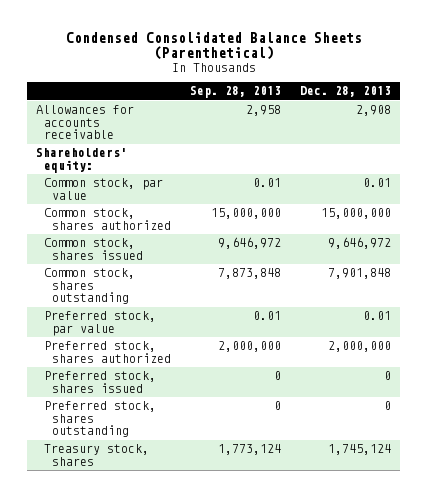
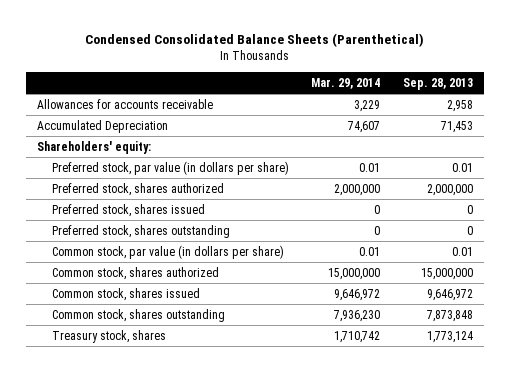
[299,86,391,98] Dec. 28, 2013 -> none
none -> [311,77,381,89] Mar. 29, 2014
none -> [37,119,169,133] Accumulated Depreciation
[44,178,164,200] Common stock, par value -> none
[44,311,157,336] Preferred stock, par value -> [51,160,289,175] Preferred stock, par value (in dollars per share)
none -> [51,244,284,259] Common stock, par value (in dollars per share)
[44,208,171,230] Common stock, shares authorized -> [51,266,219,280] Common stock, shares authorized
[44,238,143,260] Common stock, shares issued -> [51,287,200,301] Common stock, shares issued
[44,268,136,305] Common stock, shares outstanding -> [51,308,225,322] Common stock, shares outstanding

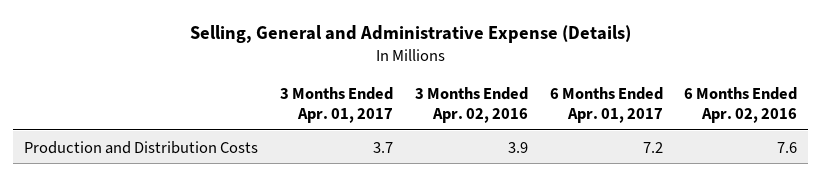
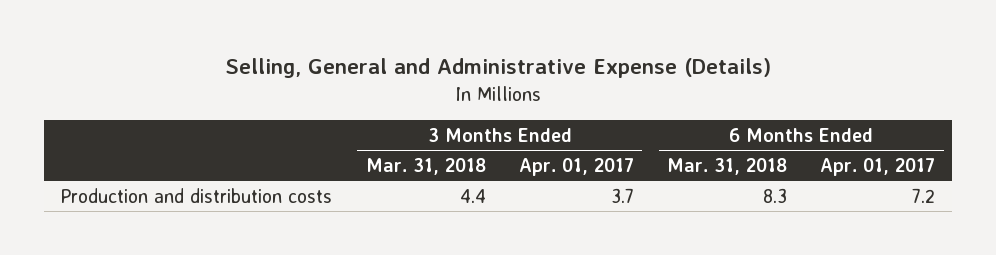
[414,86,528,123] 3 Months Ended Apr. 02, 2016 -> none
[684,86,798,123] 6 Months Ended Apr. 02, 2016 -> none
none -> [365,157,486,175] Mar. 31, 2018
none -> [667,157,788,175] Mar. 31, 2018
[24,140,259,154] Production and Distribution Costs -> [60,187,333,203] Production and distribution costs

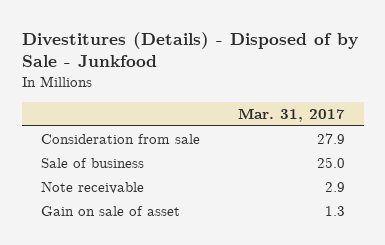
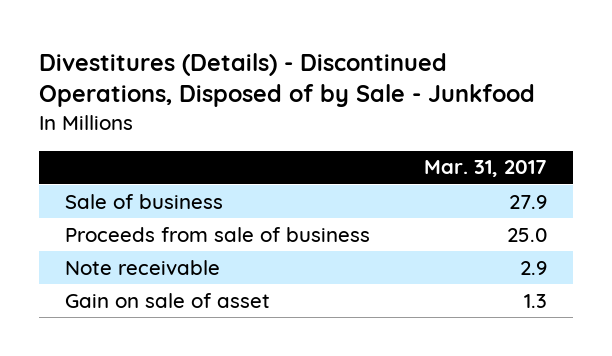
[21,31,358,68] Divestitures (Details) - Disposed of by Sale - Junkfood -> [38,52,535,108] Divestitures (Details) - Discontinued Operations, Disposed of by Sale - Junkfood
[40,133,200,144] Consideration from sale -> [65,193,224,209] Sale of business
[40,157,144,168] Sale of business -> [65,226,371,242] Proceeds from sale of business

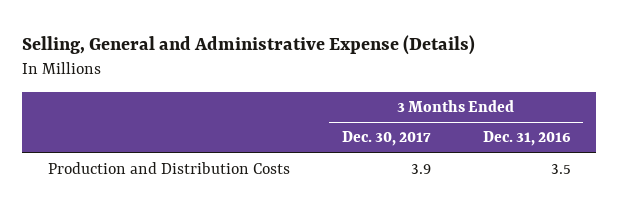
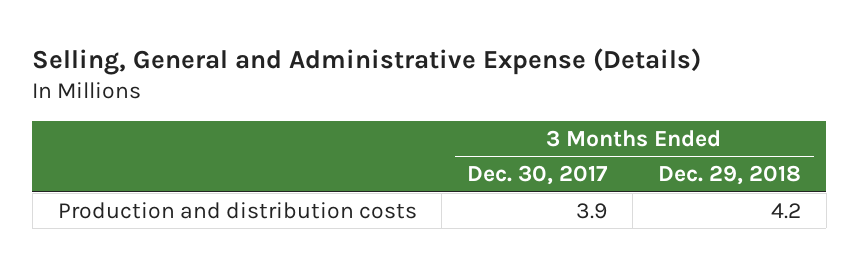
[482,131,571,147] Dec. 31, 2016 -> none
none -> [658,165,802,186] Dec. 29, 2018
[47,162,290,175] Production and Distribution Costs -> [57,201,417,219] Production and distribution costs

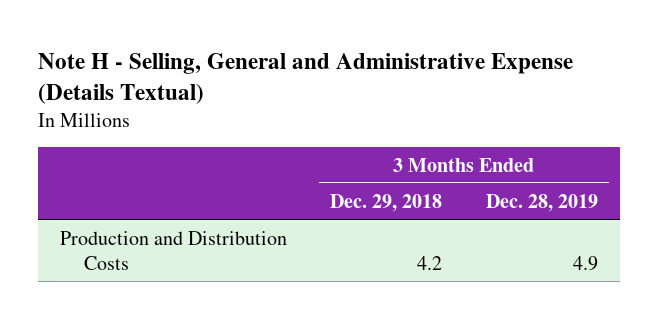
[32,47,702,75] Selling, General and Administrative Expense (Details) -> [37,52,573,104] Note H - Selling, General and Administrative Expense (Details Textual)
[467,165,609,186] Dec. 30, 2017 -> none
none -> [486,193,599,212] Dec. 28, 2019
[57,201,417,219] Production and distribution costs -> [59,230,287,270] Production and Distribution Costs

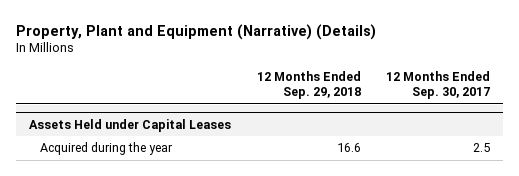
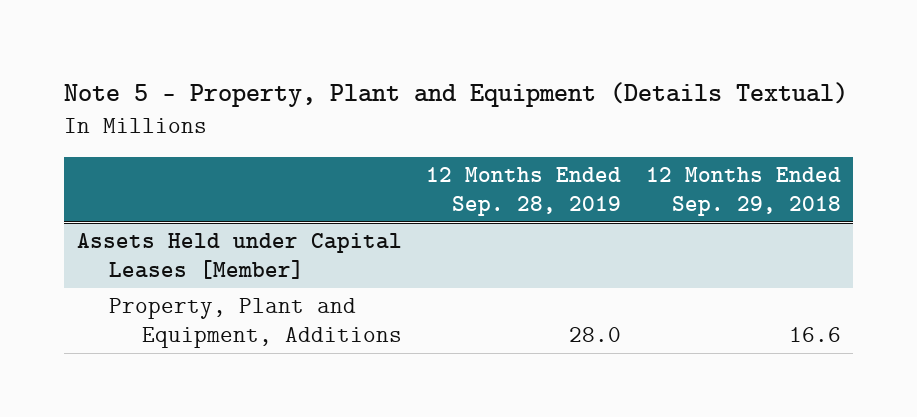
[16,23,377,40] Property, Plant and Equipment (Narrative) (Details) -> [64,82,849,108] Note 5 - Property, Plant and Equipment (Details Textual)
[386,71,491,100] 12 Months Ended Sep. 30, 2017 -> none
none -> [426,166,622,217] 12 Months Ended Sep. 28, 2019
[29,118,232,132] Assets Held under Capital Leases -> [76,233,402,280] Assets Held under Capital Leases [Member]
[40,142,174,156] Acquired during the year -> [109,298,402,349] Property, Plant and Equipment, Additions

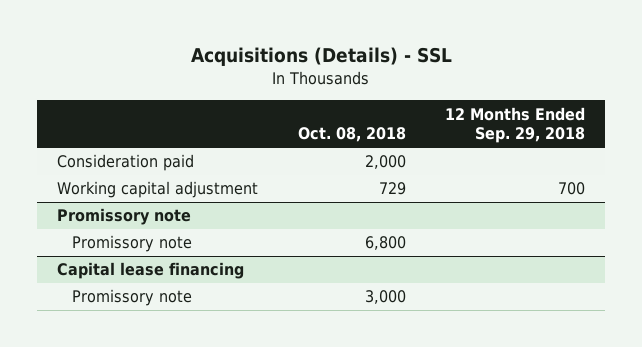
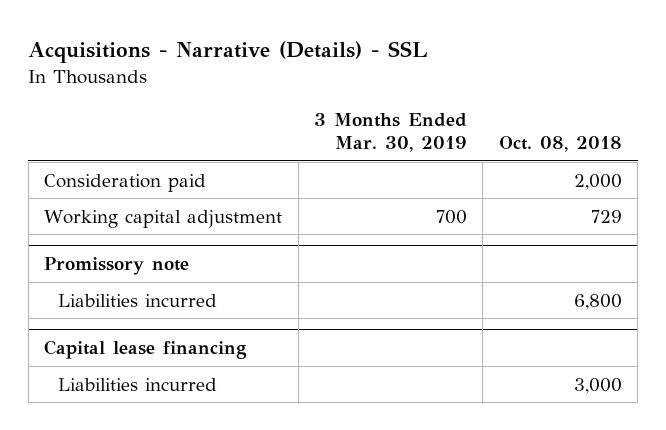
[191,47,453,67] Acquisitions (Details) - SSL -> [28,41,429,64] Acquisitions - Narrative (Details) - SSL
[445,106,586,144] 12 Months Ended Sep. 29, 2018 -> none
none -> [313,113,467,153] 3 Months Ended Mar. 30, 2019
[72,235,193,253] Promissory note -> [57,293,217,307] Liabilities incurred
[72,289,193,307] Promissory note -> [57,377,217,391] Liabilities incurred

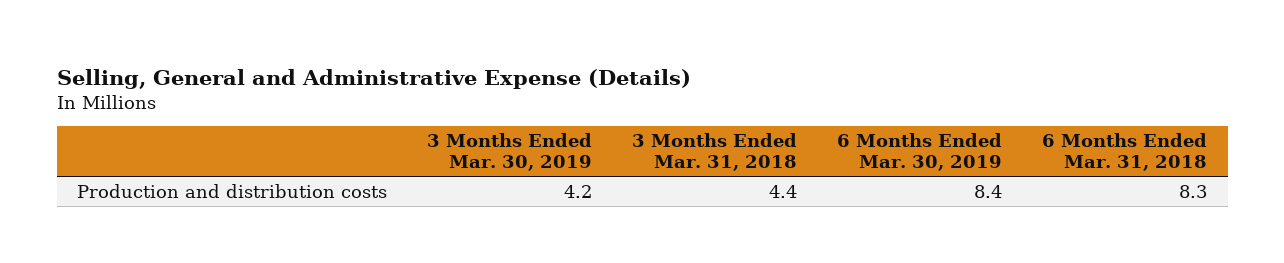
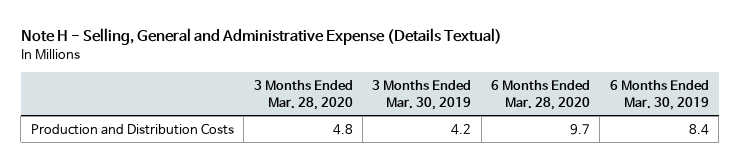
[56,68,691,89] Selling, General and Administrative Expense (Details) -> [20,28,502,46] Note H - Selling, General and Administrative Expense (Details Textual)
[632,133,798,172] 3 Months Ended Mar. 31, 2018 -> none
[1042,133,1208,172] 6 Months Ended Mar. 31, 2018 -> none
none -> [253,79,353,110] 3 Months Ended Mar. 28, 2020
none -> [490,79,590,110] 6 Months Ended Mar. 28, 2020
[76,184,387,199] Production and distribution costs -> [30,122,234,135] Production and Distribution Costs

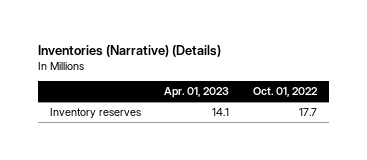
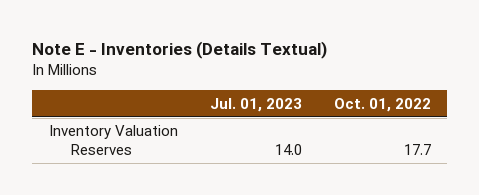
[37,44,221,57] Inventories (Narrative) (Details) -> [32,41,328,60] Note E - Inventories (Details Textual)
[164,87,230,99] Apr. 01, 2023 -> none
none -> [209,97,302,112] Jul. 01, 2023
[49,108,141,119] Inventory reserves -> [48,125,178,156] Inventory Valuation Reserves

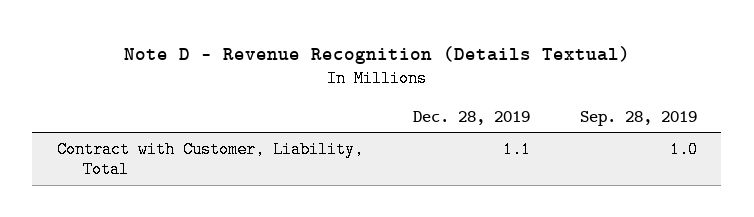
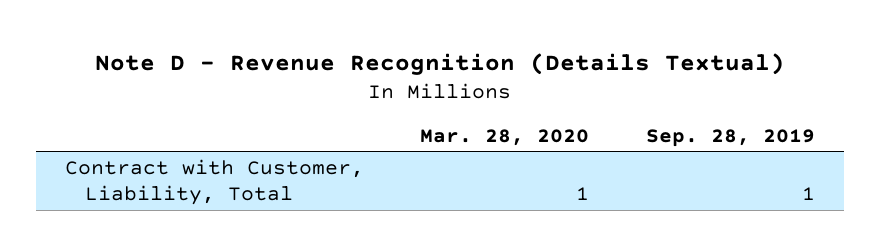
[412,110,530,125] Dec. 28, 2019 -> none
none -> [420,128,590,146] Mar. 28, 2020
[669,140,698,158] 1.0 -> [802,187,816,201] 1

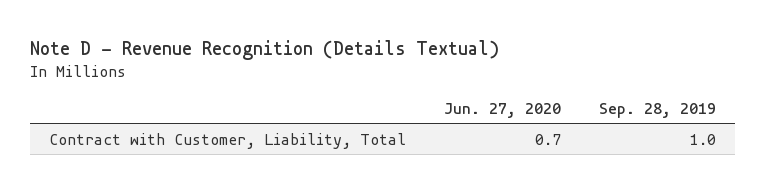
[420,128,590,146] Mar. 28, 2020 -> none
none -> [443,102,561,118] Jun. 27, 2020
[802,187,816,201] 1 -> [690,133,717,145] 1.0

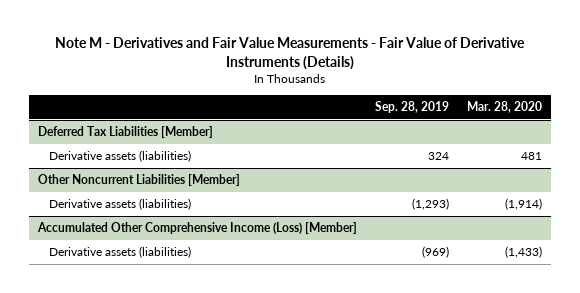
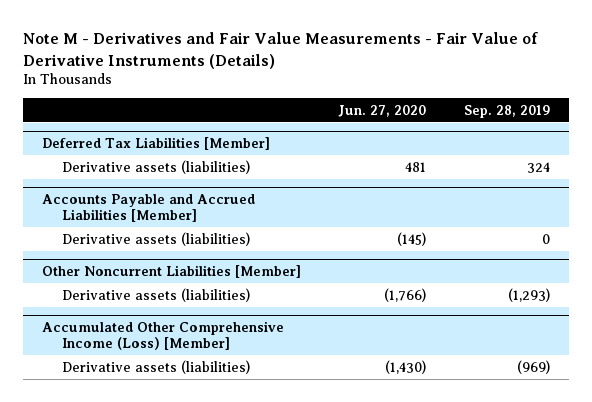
[466,101,542,114] Mar. 28, 2020 -> none
none -> [337,104,426,117] Jun. 27, 2020
none -> [41,193,255,223] Accounts Payable and Accrued Liabilities [Member]
none -> [62,231,251,246] Derivative assets (liabilities)

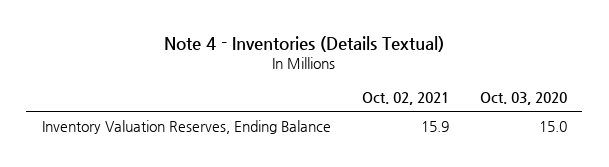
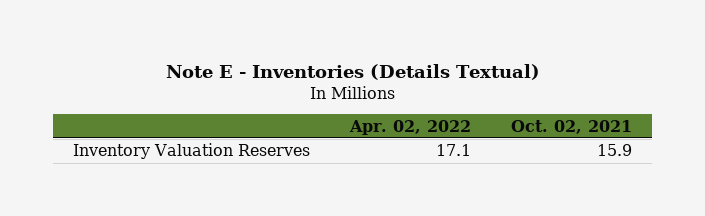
[164,35,445,52] Note 4 - Inventories (Details Textual) -> [165,63,540,80] Note E - Inventories (Details Textual)
[479,91,567,105] Oct. 03, 2020 -> none
none -> [349,119,472,135] Apr. 02, 2022
[41,120,331,135] Inventory Valuation Reserves, Ending Balance -> [73,143,311,160] Inventory Valuation Reserves

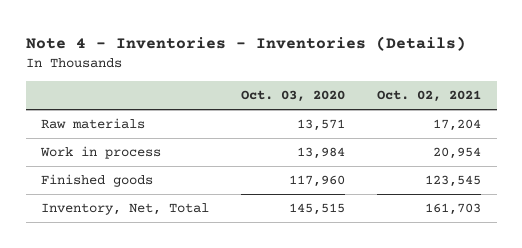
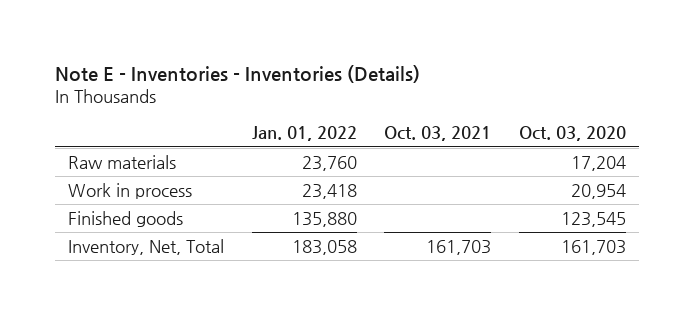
[25,35,466,51] Note 4 - Inventories - Inventories (Details) -> [54,64,420,83] Note E - Inventories - Inventories (Details)
[376,90,481,103] Oct. 02, 2021 -> none
none -> [251,126,357,142] Jan. 01, 2022
none -> [384,126,492,142] Oct. 03, 2021
[297,119,346,132] 13,571 -> [570,155,626,171] 17,204
[297,147,346,160] 13,984 -> [570,183,626,199] 20,954
[289,175,346,188] 117,960 -> [560,211,626,227] 123,545
[289,203,346,216] 145,515 -> [560,239,626,255] 161,703

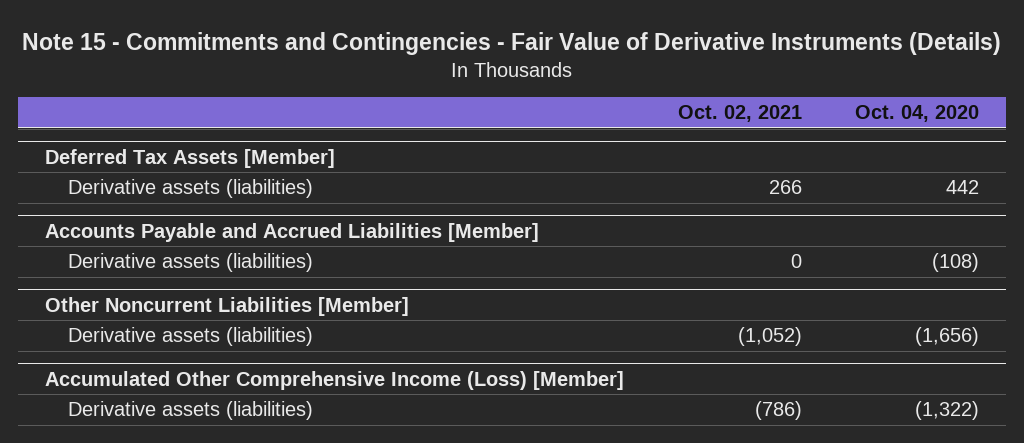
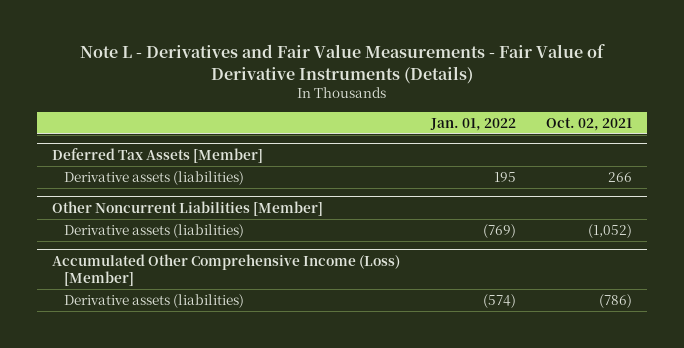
[22,31,1002,55] Note 15 - Commitments and Contingencies - Fair Value of Derivative Instruments (Details) -> [80,44,606,84] Note L - Derivatives and Fair Value Measurements - Fair Value of Derivative Instruments (Details)
[855,105,980,123] Oct. 04, 2020 -> none
none -> [429,117,516,131] Jan. 01, 2022
[45,222,540,242] Accounts Payable and Accrued Liabilities [Member] -> none
[67,253,313,273] Derivative assets (liabilities) -> none

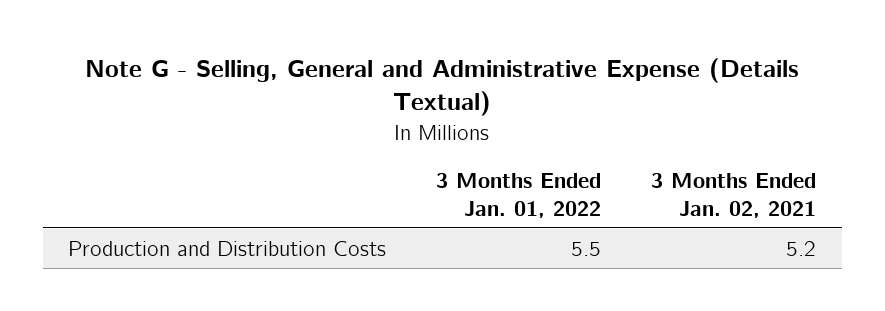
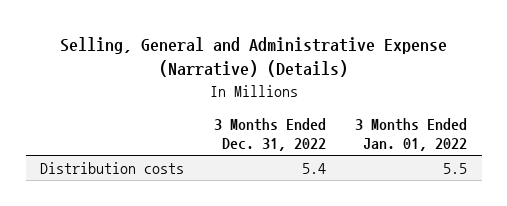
[85,57,800,117] Note G - Selling, General and Administrative Expense (Details Textual) -> [59,37,447,78] Selling, General and Administrative Expense (Narrative) (Details)
[651,173,817,218] 3 Months Ended Jan. 02, 2021 -> none
none -> [213,117,326,152] 3 Months Ended Dec. 31, 2022
[68,241,387,257] Production and Distribution Costs -> [40,162,185,175] Distribution costs

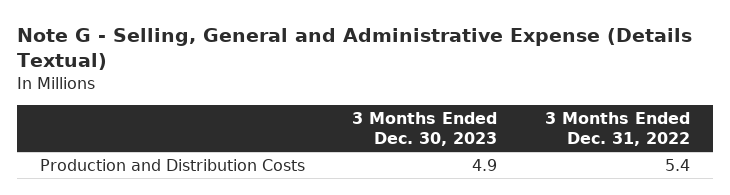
[59,37,447,78] Selling, General and Administrative Expense (Narrative) (Details) -> [16,27,692,71] Note G - Selling, General and Administrative Expense (Details Textual)
[354,117,467,152] 3 Months Ended Jan. 01, 2022 -> none
none -> [352,112,498,147] 3 Months Ended Dec. 30, 2023
[40,162,185,175] Distribution costs -> [40,159,306,172] Production and Distribution Costs

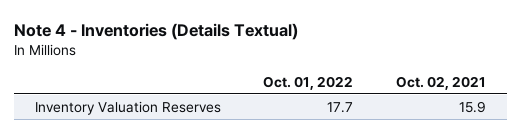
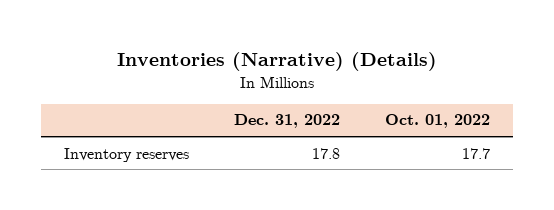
[14,23,299,41] Note 4 - Inventories (Details Textual) -> [117,52,438,72] Inventories (Narrative) (Details)
[395,75,486,90] Oct. 02, 2021 -> none
none -> [234,114,341,129] Dec. 31, 2022
[35,101,222,116] Inventory Valuation Reserves -> [63,147,189,162] Inventory reserves

